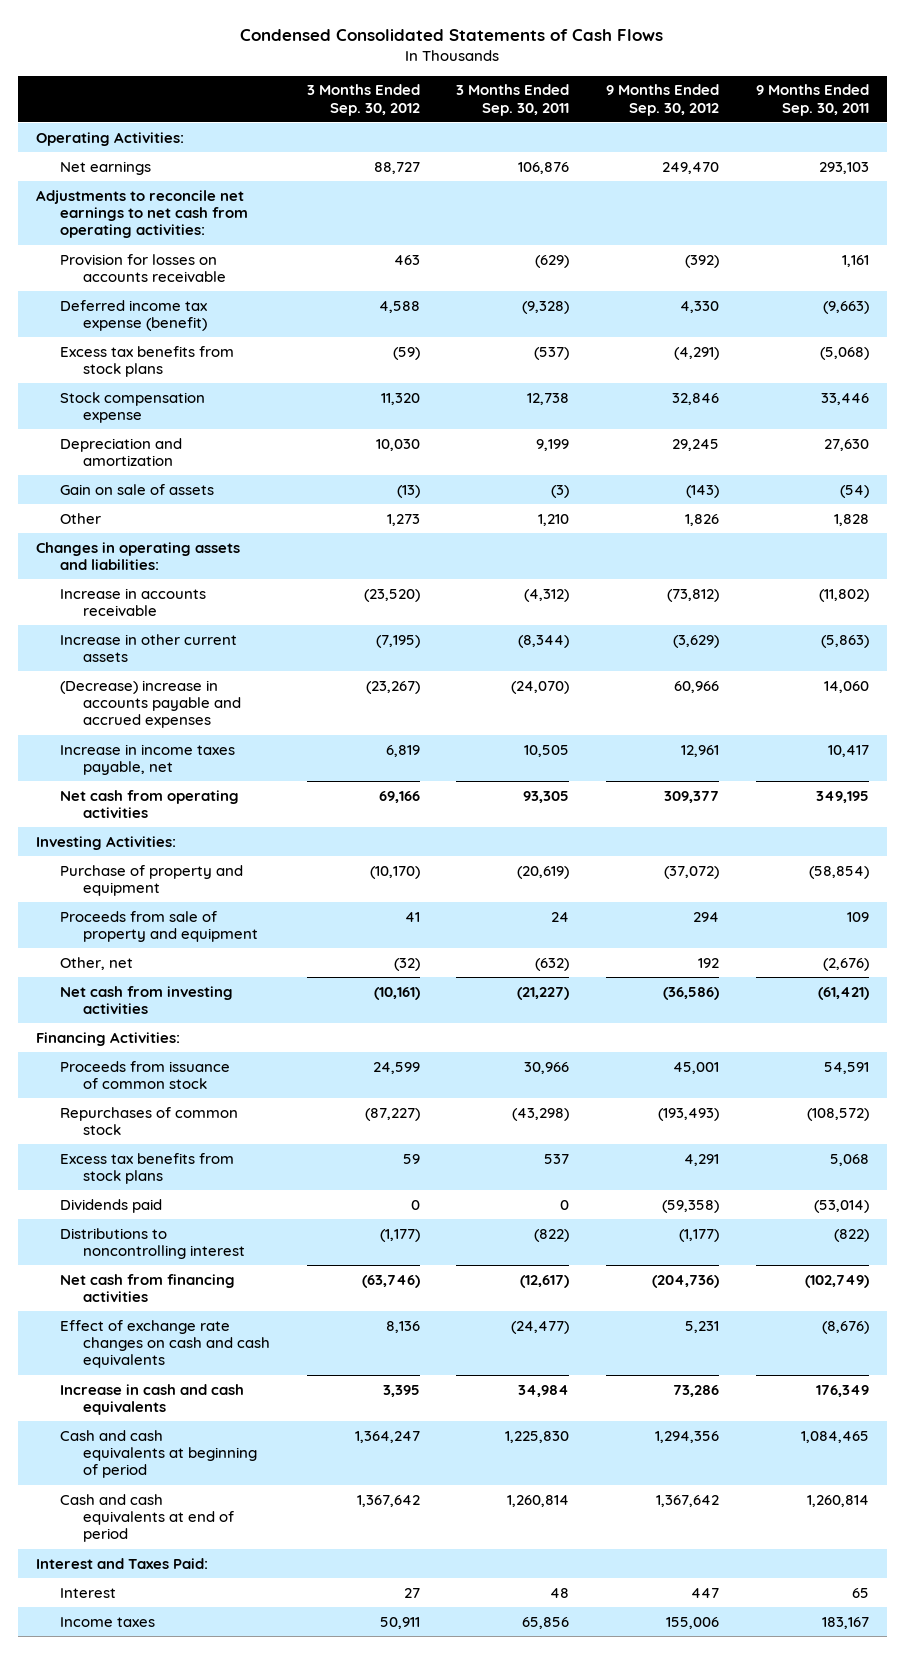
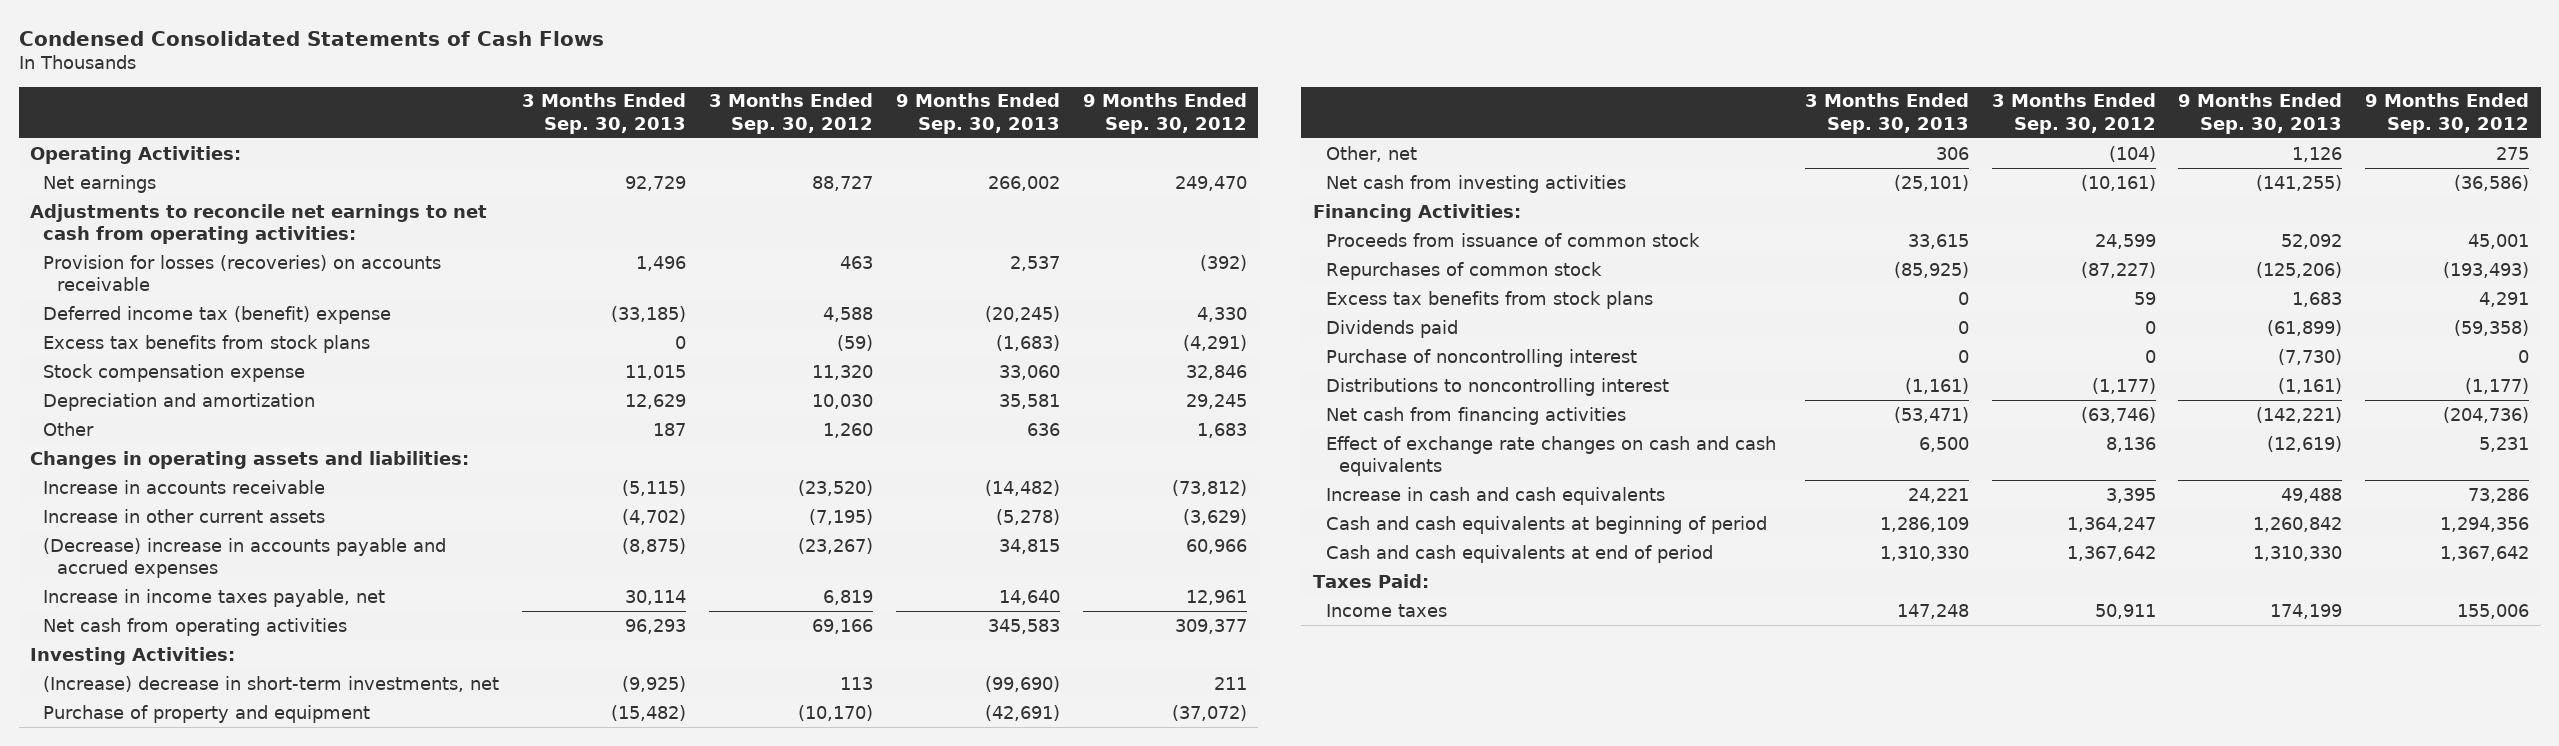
[456,84,570,116] 3 Months Ended Sep. 30, 2011 -> none
[755,84,869,116] 9 Months Ended Sep. 30, 2011 -> none
none -> [522,93,687,134] 3 Months Ended Sep. 30, 2013
none -> [895,93,1060,134] 9 Months Ended Sep. 30, 2013
[59,253,227,282] Provision for losses on accounts receivable -> [43,254,442,292] Provision for losses (recoveries) on accounts receivable
[59,299,208,331] Deferred income tax expense (benefit) -> [43,305,392,324] Deferred income tax (benefit) expense
[59,483,214,495] Gain on sale of assets -> none
[386,513,420,526] 1,273 -> [823,422,874,438] 1,260
[685,513,720,526] 1,826 -> [1196,422,1247,438] 1,683
none -> [43,675,500,692] (Increase) decrease in short-term investments, net
[59,910,259,942] Proceeds from sale of property and equipment -> none
[393,957,420,971] (32) -> [2108,145,2156,162] (104)
[698,957,720,968] 192 -> [2496,146,2530,160] 275
none -> [1325,348,1637,367] Purchase of noncontrolling interest
[59,1587,116,1598] Interest -> none
[36,1557,209,1569] Interest and Taxes Paid: -> [1312,573,1429,588] Taxes Paid:

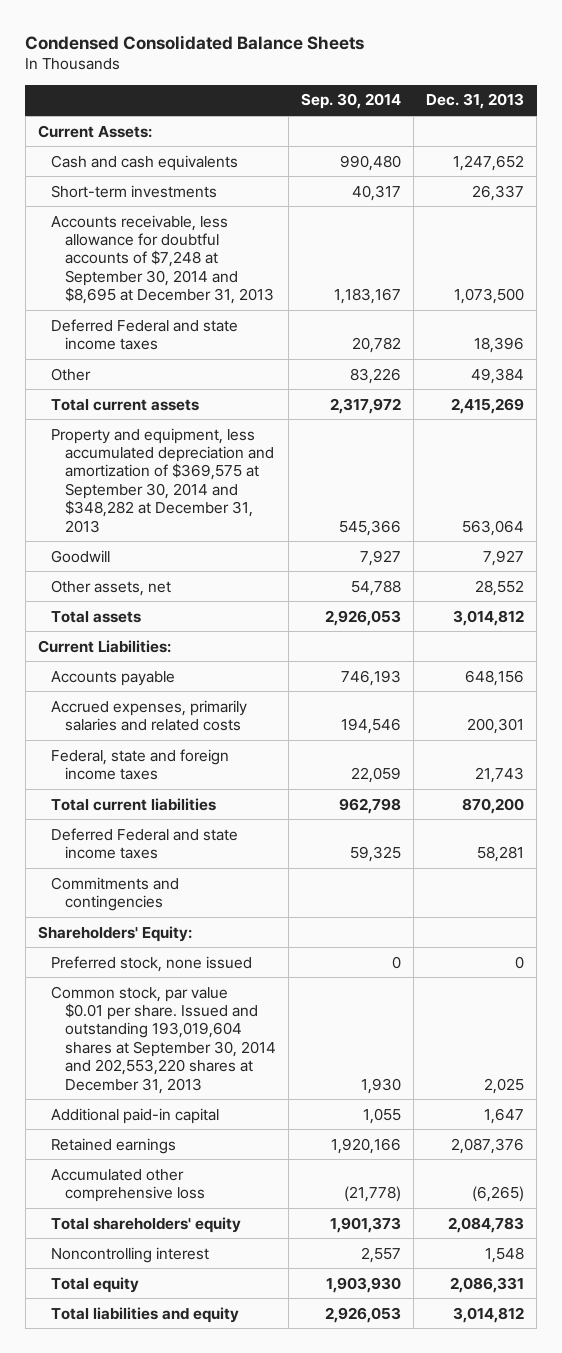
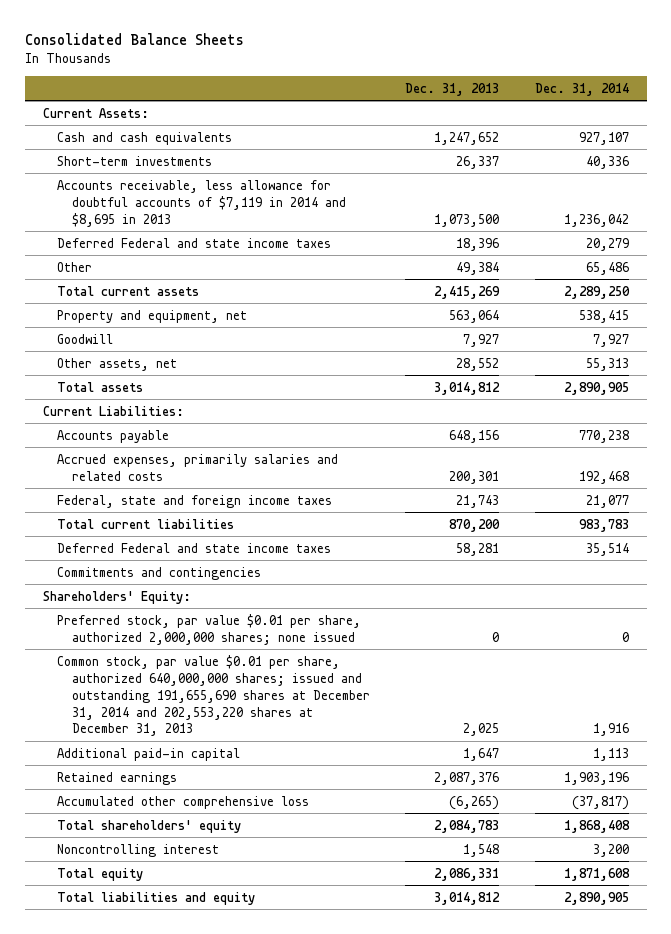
[25,34,365,50] Condensed Consolidated Balance Sheets -> [24,33,244,46] Consolidated Balance Sheets
[300,93,401,110] Sep. 30, 2014 -> none
none -> [534,82,629,96] Dec. 31, 2014
[51,214,274,305] Accounts receivable, less allowance for doubtful accounts of $7,248 at September 30, 2014 and $8,695 at December 31, 2013 -> [57,179,346,227] Accounts receivable, less allowance for doubtful accounts of $7,119 in 2014 and $8,695 in 2013
[51,427,274,533] Property and equipment, less accumulated depreciation and amortization of $369,575 at September 30, 2014 and $348,282 at December 31, 2013 -> [57,309,248,323] Property and equipment, net
[51,955,253,972] Preferred stock, none issued -> [57,613,362,645] Preferred stock, par value $0.01 per share, authorized 2,000,000 shares; none issued
[51,985,276,1094] Common stock, par value $0.01 per share. Issued and outstanding 193,019,604 shares at September 30, 2014 and 202,553,220 shares at December 31, 2013 -> [57,654,370,737] Common stock, par value $0.01 per share, authorized 640,000,000 shares; issued and outstanding 191,655,690 shares at December 31, 2014 and 202,553,220 shares at December 31, 2013

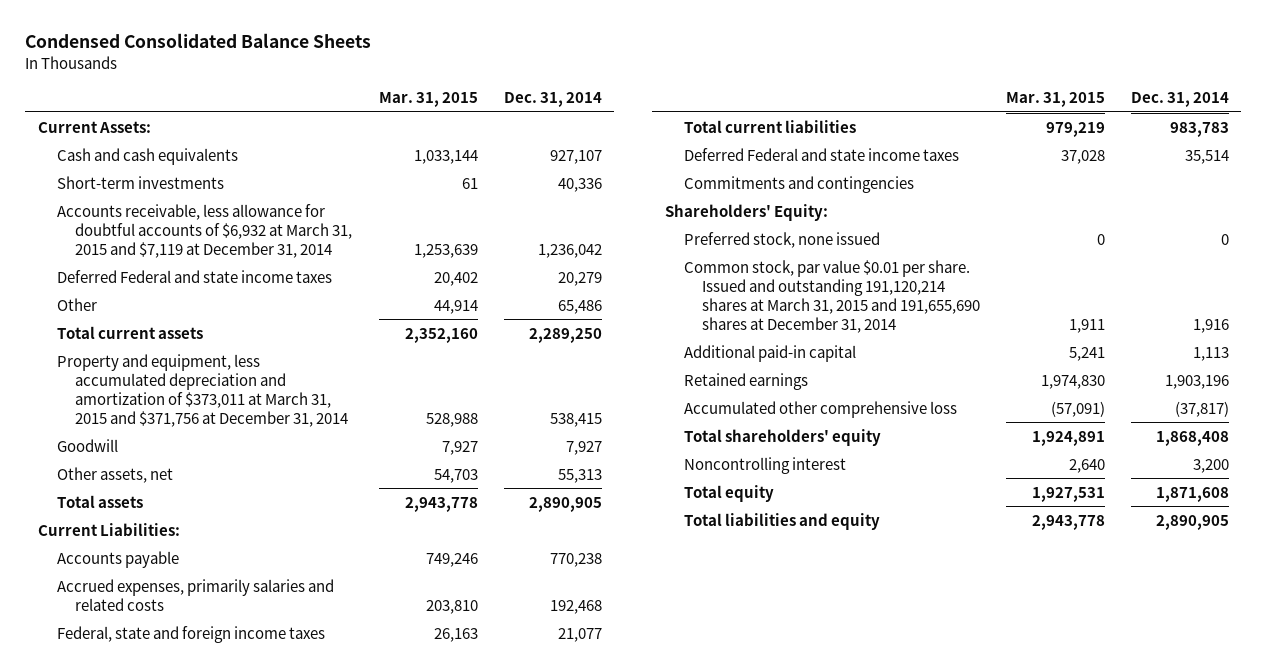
[24,33,244,46] Consolidated Balance Sheets -> [24,33,371,49] Condensed Consolidated Balance Sheets
[405,82,500,96] Dec. 31, 2013 -> none
none -> [379,92,479,108] Mar. 31, 2015
[57,179,346,227] Accounts receivable, less allowance for doubtful accounts of $7,119 in 2014 and $8,695 in 2013 -> [56,203,353,258] Accounts receivable, less allowance for doubtful accounts of $6,932 at March 31, 2015 and $7,119 at December 31, 2014
[57,309,248,323] Property and equipment, net -> [56,353,349,427] Property and equipment, less accumulated depreciation and amortization of $373,011 at March 31, 2015 and $371,756 at December 31, 2014
[57,613,362,645] Preferred stock, par value $0.01 per share, authorized 2,000,000 shares; none issued -> [683,231,880,248] Preferred stock, none issued
[57,654,370,737] Common stock, par value $0.01 per share, authorized 640,000,000 shares; issued and outstanding 191,655,690 shares at December 31, 2014 and 202,553,220 shares at December 31, 2013 -> [683,259,981,333] Common stock, par value $0.01 per share. Issued and outstanding 191,120,214 shares at March 31, 2015 and 191,655,690 shares at December 31, 2014

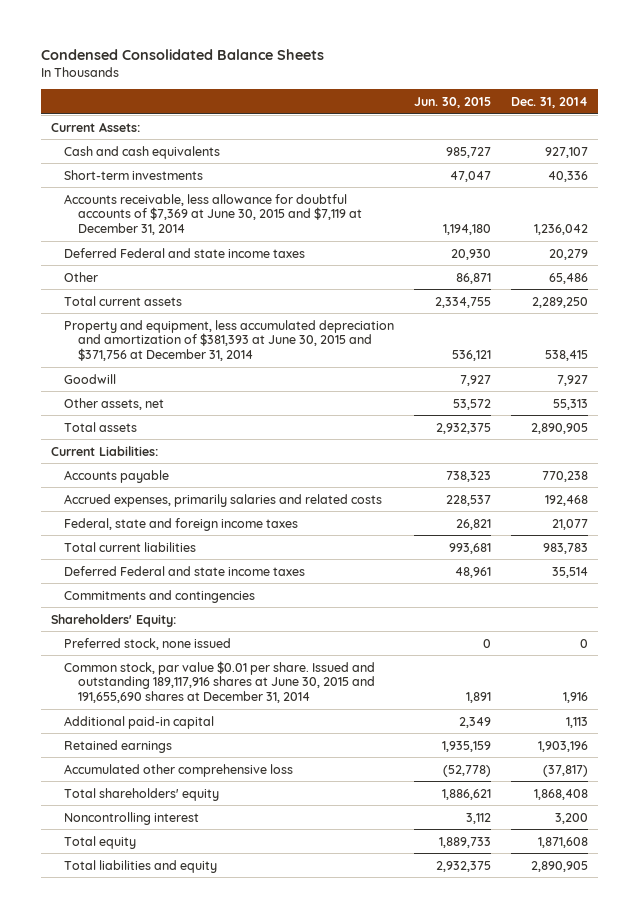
[379,92,479,108] Mar. 31, 2015 -> none
none -> [414,96,492,108] Jun. 30, 2015
[56,203,353,258] Accounts receivable, less allowance for doubtful accounts of $6,932 at March 31, 2015 and $7,119 at December 31, 2014 -> [64,193,362,236] Accounts receivable, less allowance for doubtful accounts of $7,369 at June 30, 2015 and $7,119 at December 31, 2014
[56,353,349,427] Property and equipment, less accumulated depreciation and amortization of $373,011 at March 31, 2015 and $371,756 at December 31, 2014 -> [64,319,395,362] Property and equipment, less accumulated depreciation and amortization of $381,393 at June 30, 2015 and $371,756 at December 31, 2014
[683,259,981,333] Common stock, par value $0.01 per share. Issued and outstanding 191,120,214 shares at March 31, 2015 and 191,655,690 shares at December 31, 2014 -> [64,660,376,704] Common stock, par value $0.01 per share. Issued and outstanding 189,117,916 shares at June 30, 2015 and 191,655,690 shares at December 31, 2014

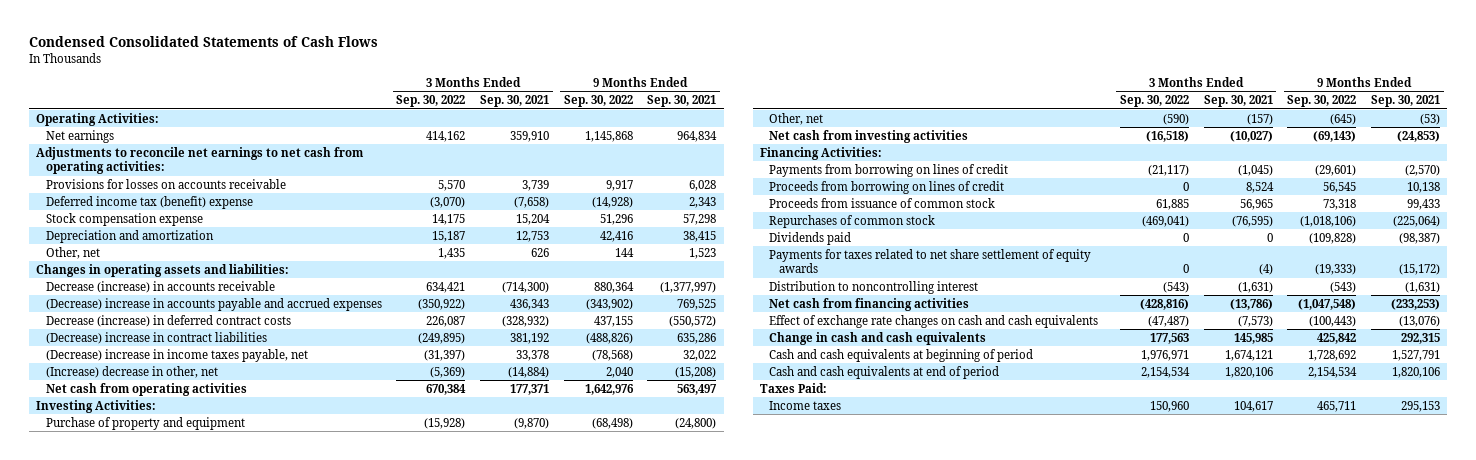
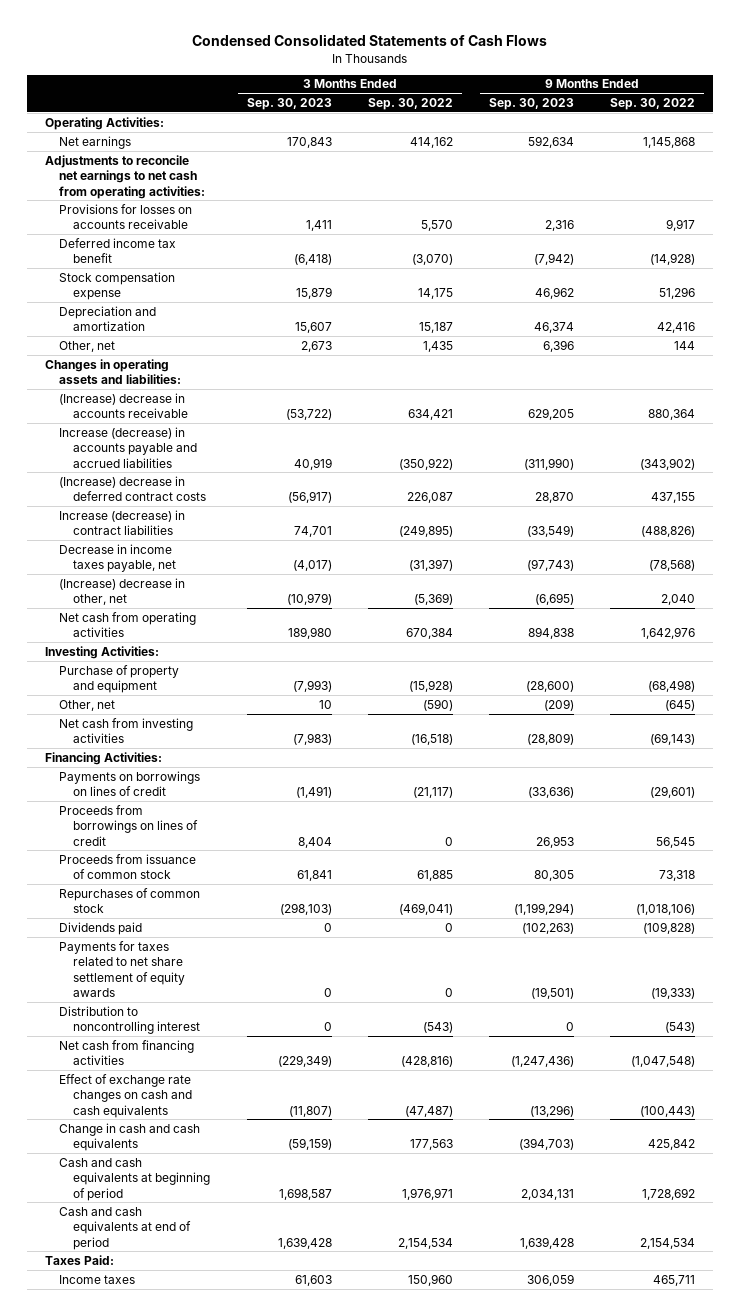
[479,95,549,108] Sep. 30, 2021 -> none
[647,95,717,108] Sep. 30, 2021 -> none
none -> [246,98,332,111] Sep. 30, 2023
none -> [489,98,575,111] Sep. 30, 2023
[45,195,253,209] Deferred income tax (benefit) expense -> [59,237,177,264] Deferred income tax benefit
[45,280,275,293] Decrease (increase) in accounts receivable -> [59,392,189,419] (Increase) decrease in accounts receivable
[45,297,382,311] (Decrease) increase in accounts payable and accrued expenses -> [59,426,198,468] Increase (decrease) in accounts payable and accrued liabilities
[45,314,291,327] Decrease (increase) in deferred contract costs -> [59,475,207,502] (Increase) decrease in deferred contract costs
[45,331,267,344] (Decrease) increase in contract liabilities -> [59,509,186,536] Increase (decrease) in contract liabilities
[45,348,308,362] (Decrease) increase in income taxes payable, net -> [59,543,177,573] Decrease in income taxes payable, net
[769,163,1009,177] Payments from borrowing on lines of credit -> [59,770,201,797] Payments on borrowings on lines of credit
[769,180,1005,194] Proceeds from borrowing on lines of credit -> [59,804,199,846] Proceeds from borrowings on lines of credit

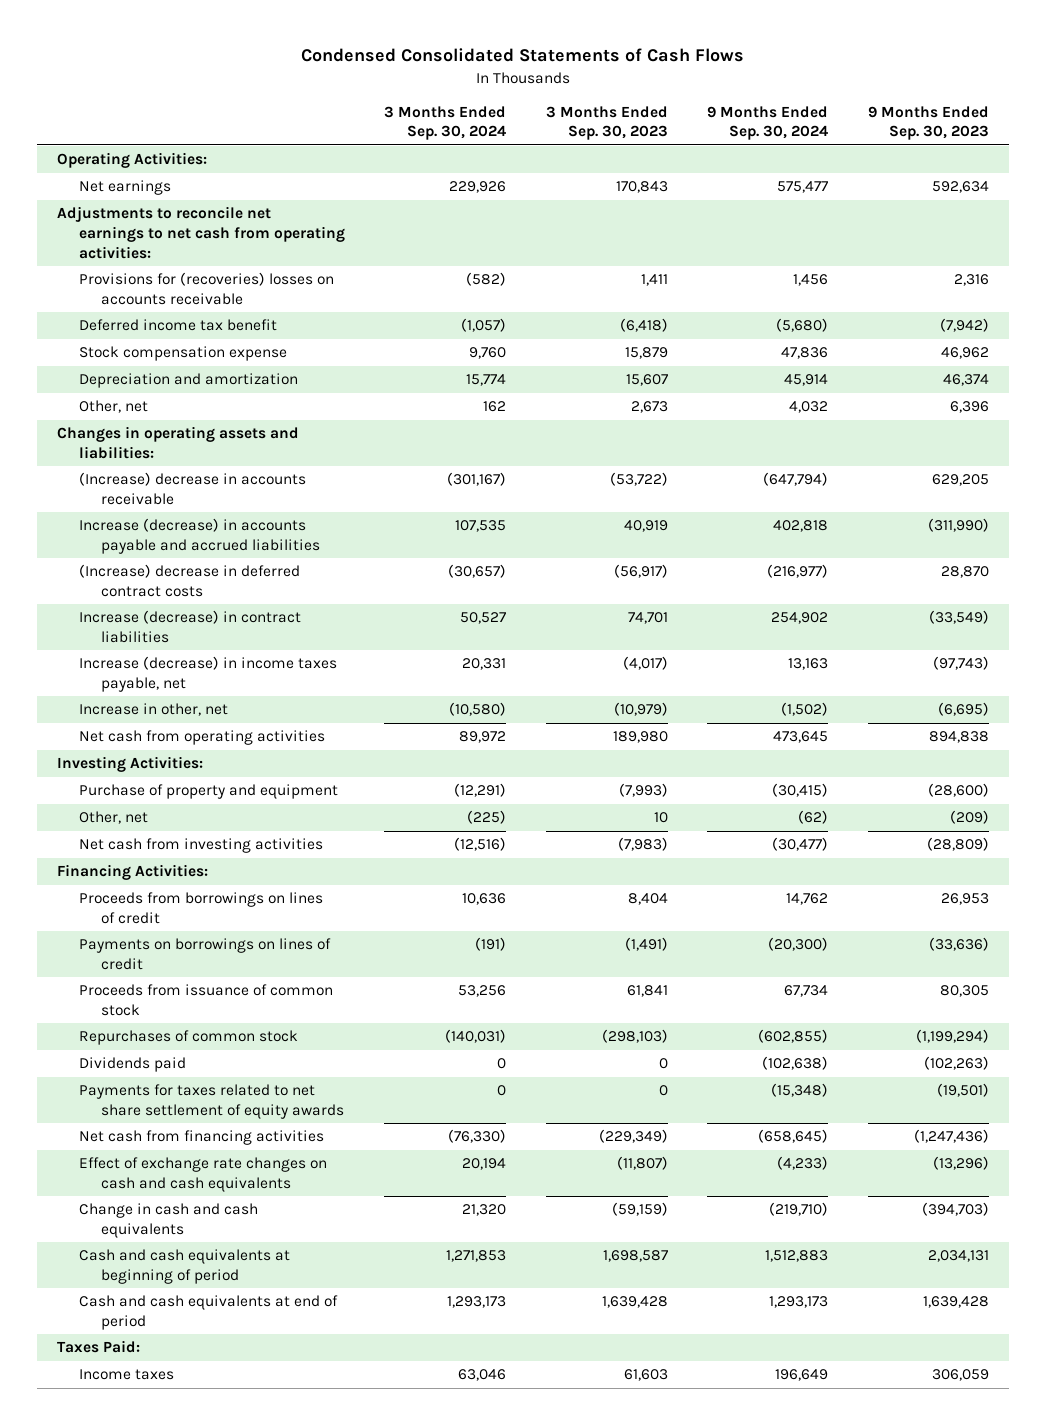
[367,98,453,111] Sep. 30, 2022 -> none
[610,98,696,111] Sep. 30, 2022 -> none
none -> [384,105,507,141] 3 Months Ended Sep. 30, 2024
none -> [707,105,829,141] 9 Months Ended Sep. 30, 2024
[59,203,193,230] Provisions for losses on accounts receivable -> [78,272,334,305] Provisions for (recoveries) losses on accounts receivable
[59,543,177,573] Decrease in income taxes payable, net -> [78,656,337,692] Increase (decrease) in income taxes payable, net
[59,577,186,606] (Increase) decrease in other, net -> [78,703,228,717] Increase in other, net
[59,770,201,797] Payments on borrowings on lines of credit -> [78,938,331,970] Payments on borrowings on lines of credit
[59,1005,201,1035] Distribution to noncontrolling interest -> none

